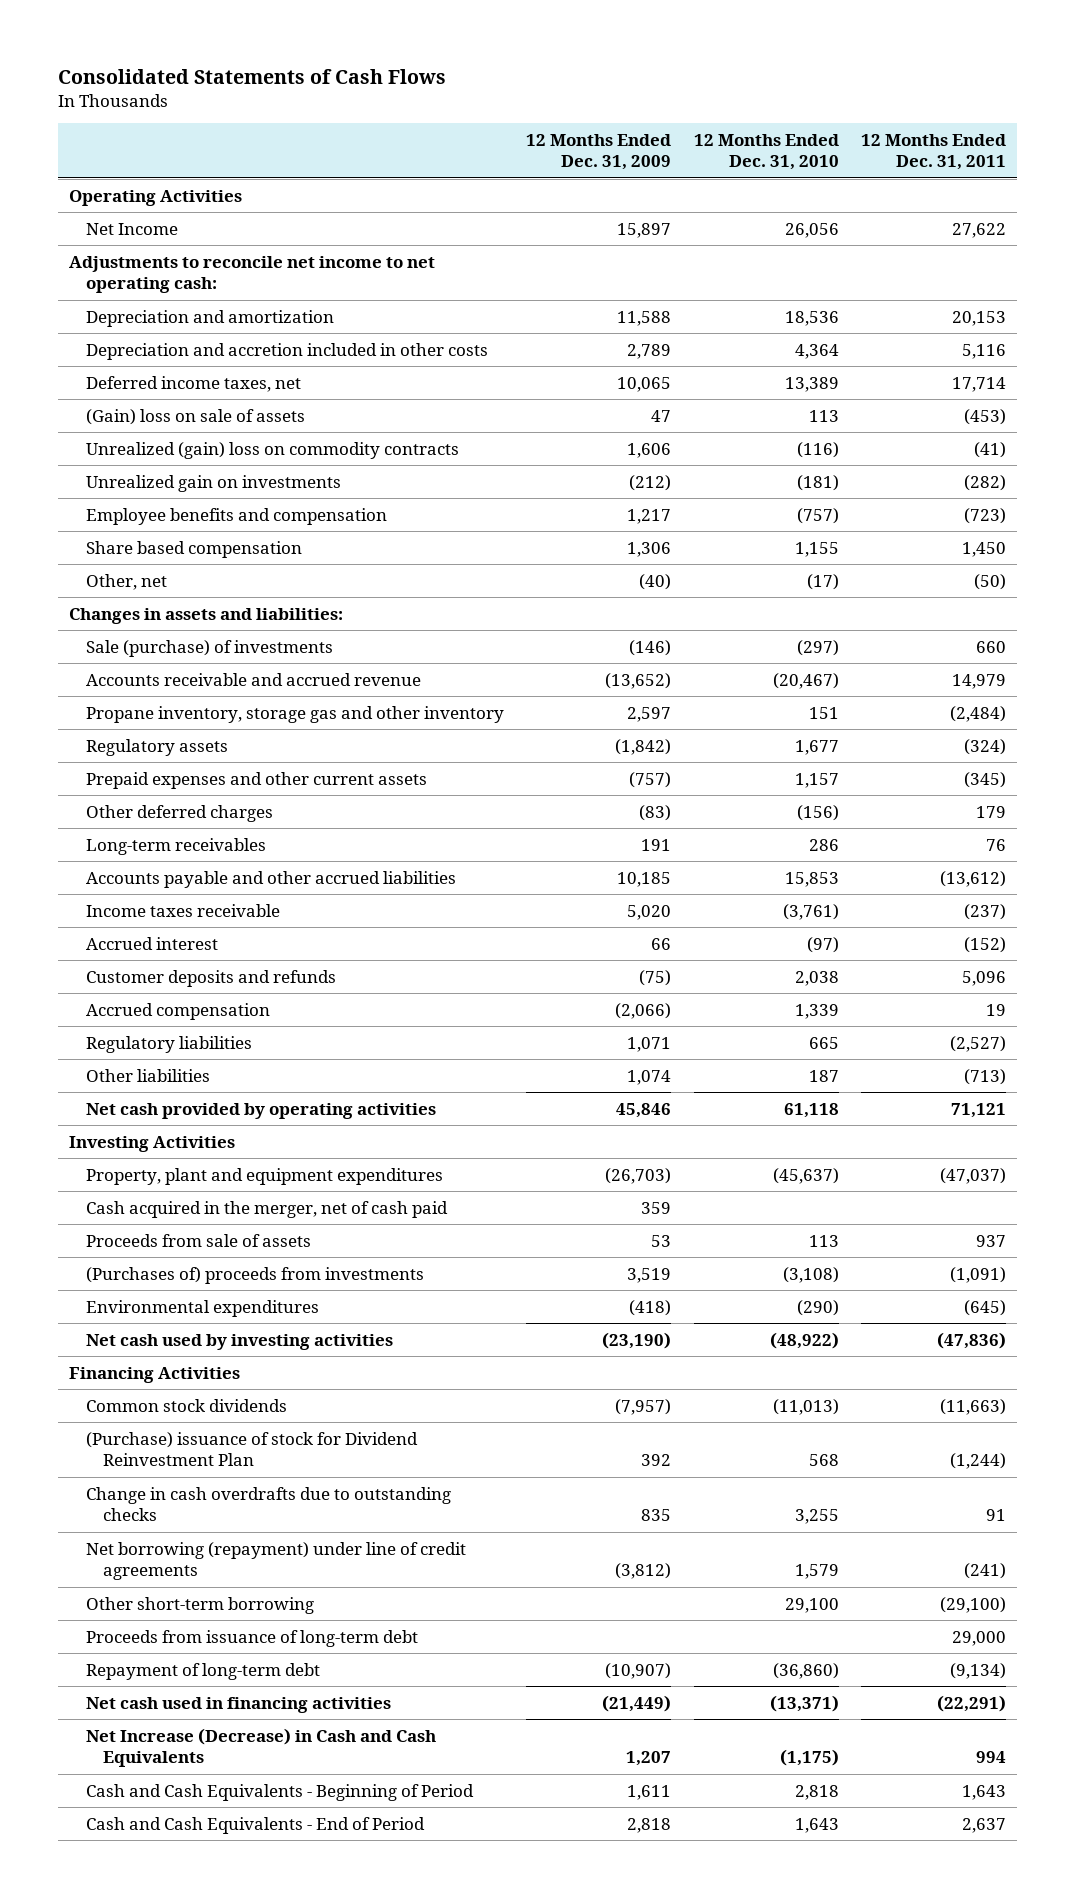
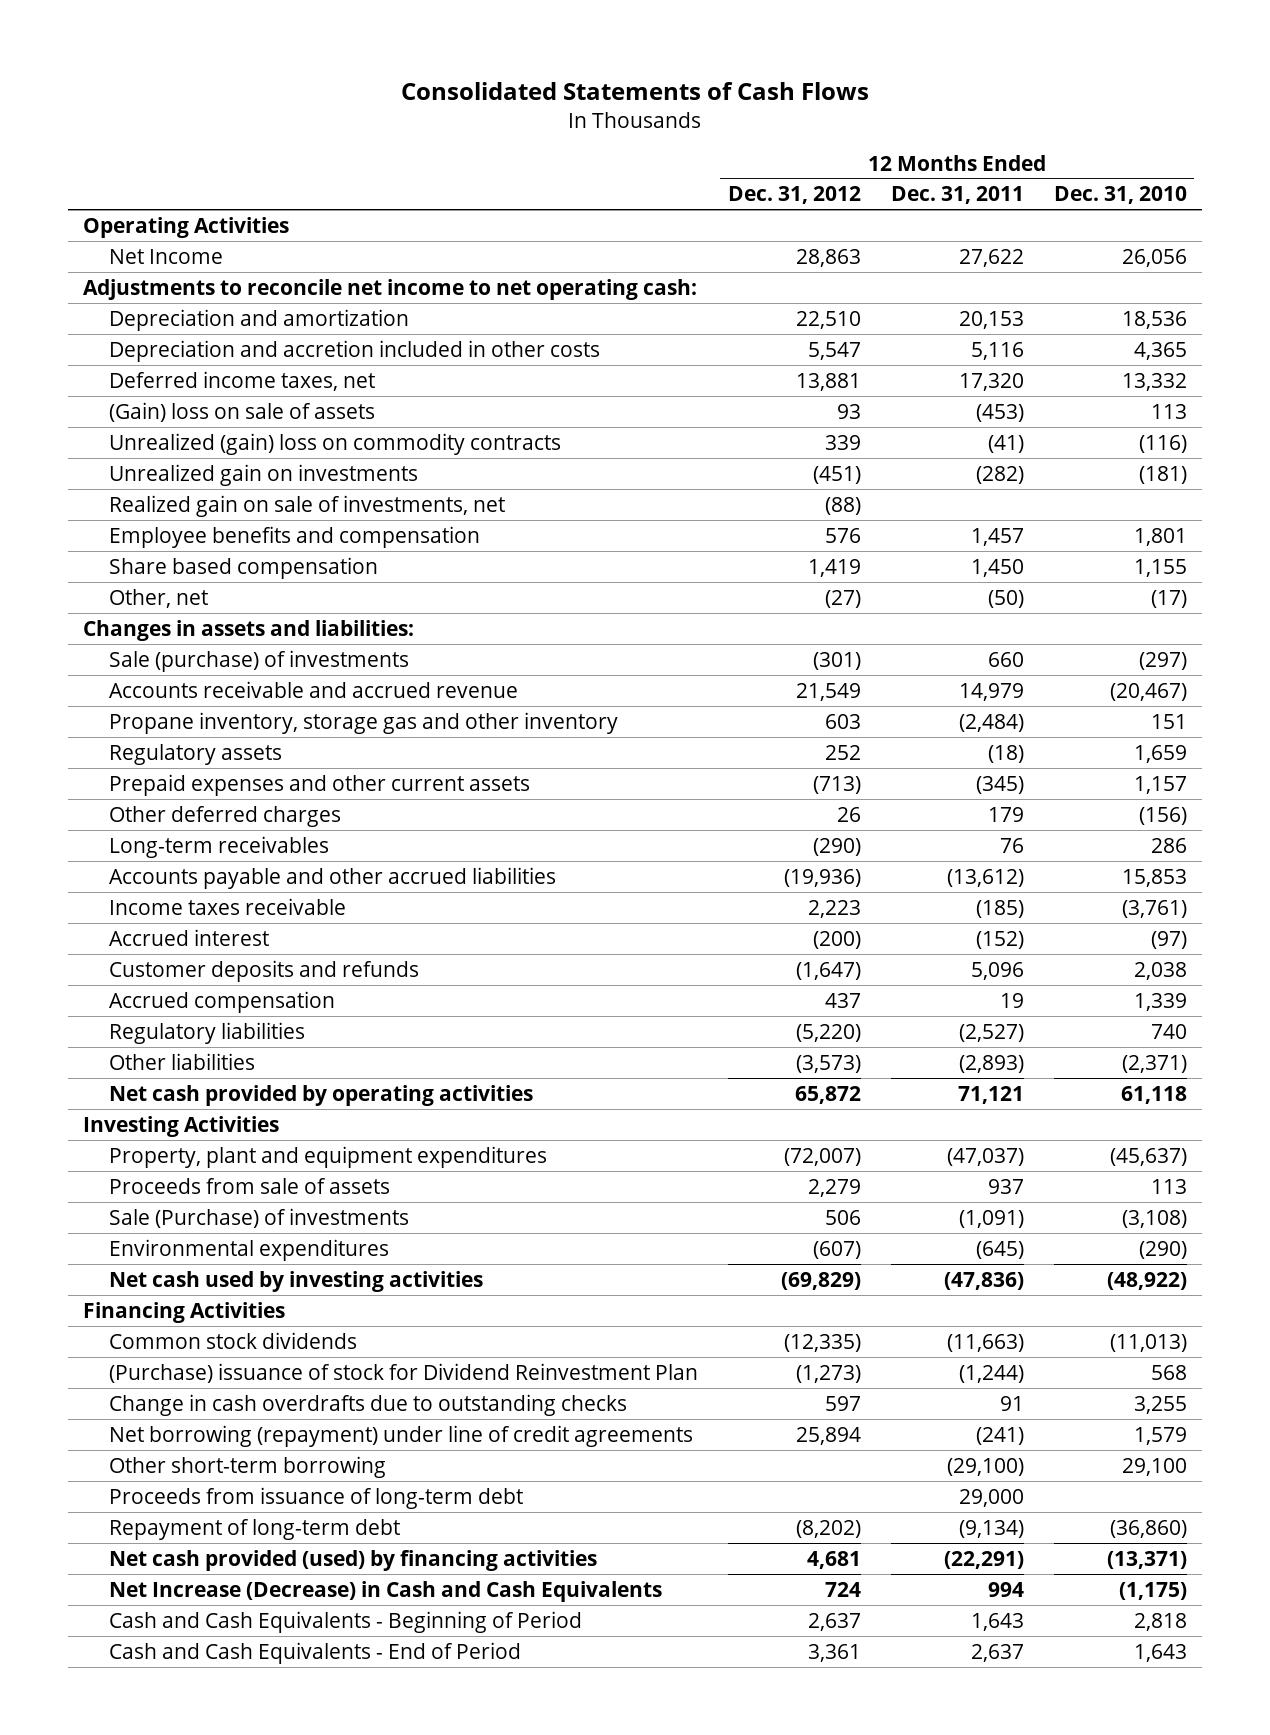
[526,133,672,171] 12 Months Ended Dec. 31, 2009 -> none
none -> [727,186,861,205] Dec. 31, 2012
[794,343,839,359] 4,364 -> [1133,341,1187,360] 4,365
[784,376,839,392] 13,389 -> [1121,372,1187,391] 13,332
[952,376,1007,392] 17,714 -> [958,372,1024,391] 17,320
none -> [108,494,505,517] Realized gain on sale of investments, net
[796,507,839,524] (757) -> [1133,527,1187,546] 1,801
[964,507,1007,524] (723) -> [970,527,1024,546] 1,457
[794,739,839,755] 1,677 -> [1133,744,1187,763] 1,659
[964,738,1007,755] (324) -> [987,744,1024,763] (18)
[964,903,1007,920] (237) -> [975,899,1024,918] (185)
[808,1036,839,1049] 665 -> [1150,1023,1187,1039] 740
[808,1069,839,1082] 187 -> [1121,1054,1187,1073] (2,371)
[964,1068,1007,1085] (713) -> [958,1054,1024,1073] (2,893)
[86,1200,449,1218] Cash acquired in the merger, net of cash paid -> none
[86,1266,425,1284] (Purchases of) proceeds from investments -> [108,1207,409,1228] Sale (Purchase) of investments
[86,1696,392,1713] Net cash used in financing activities -> [108,1549,597,1571] Net cash provided (used) by financing activities

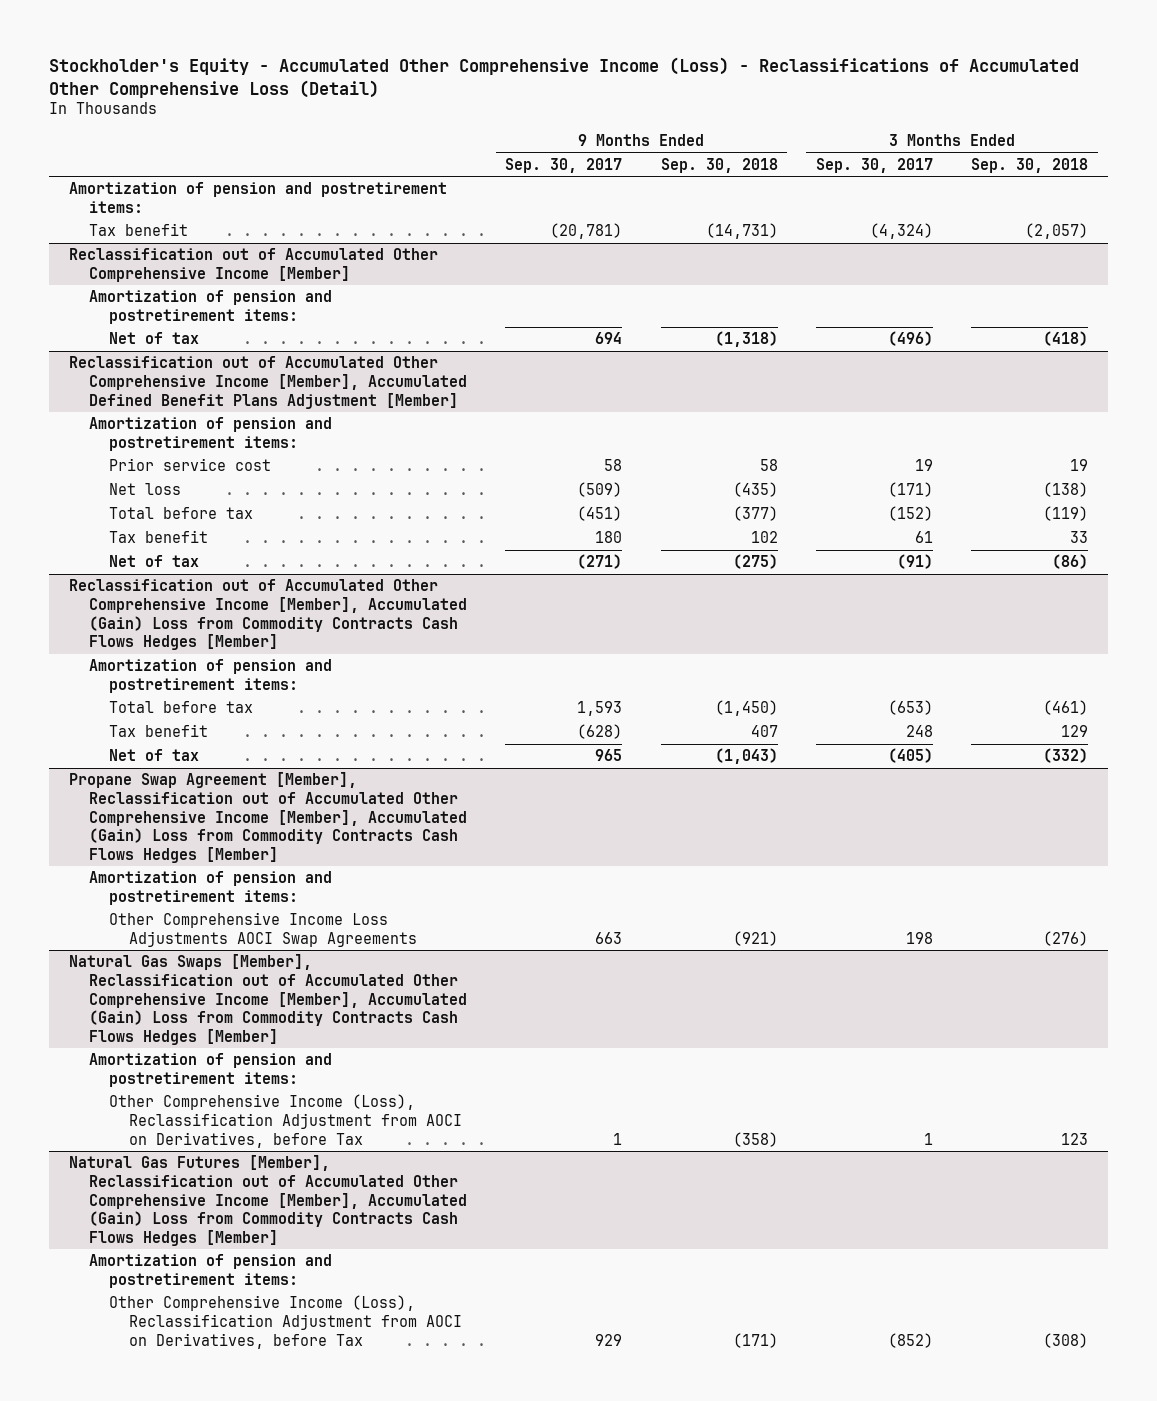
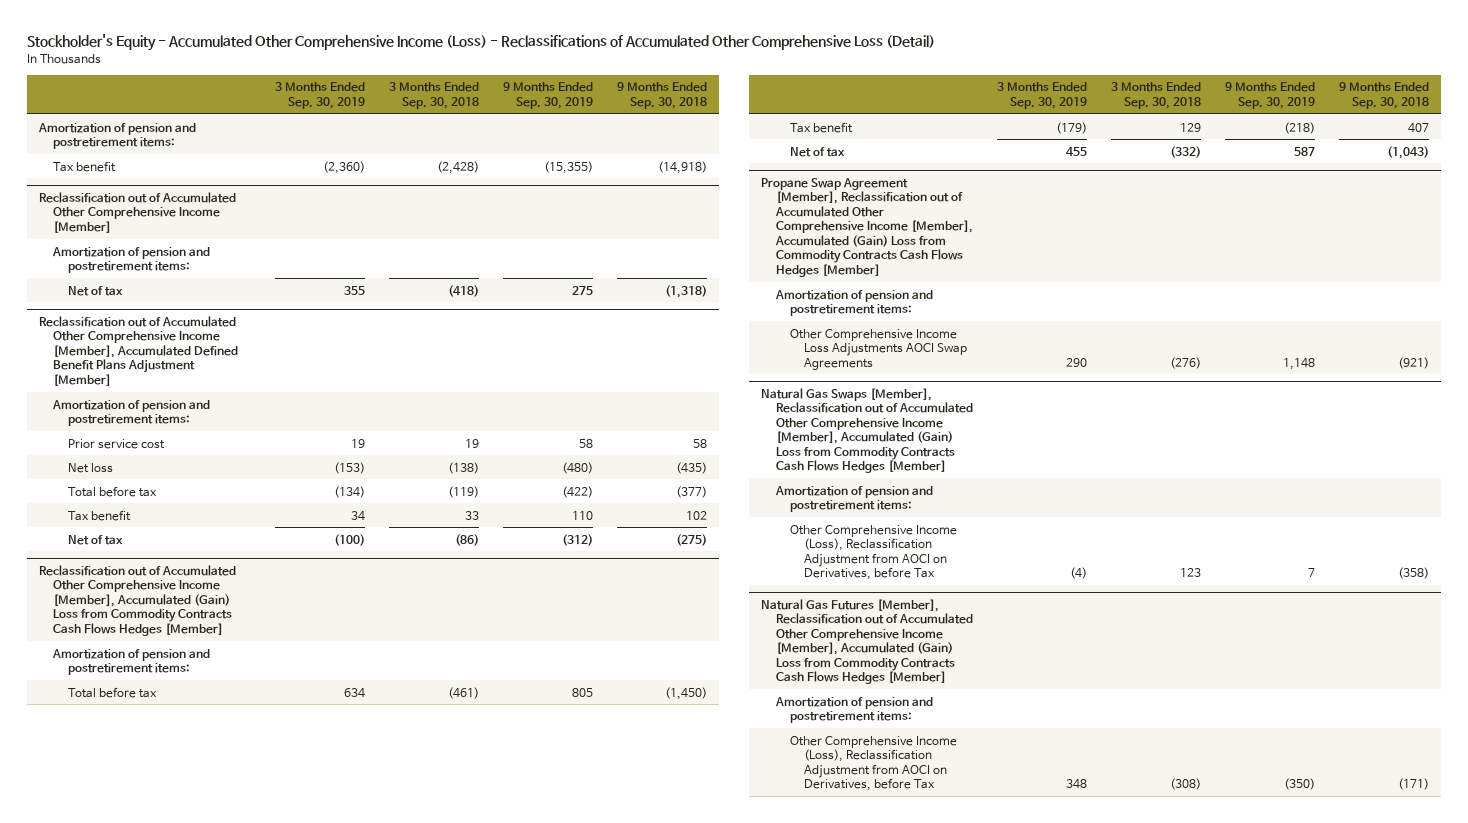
[505,157,623,173] Sep. 30, 2017 -> none
[816,157,934,173] Sep. 30, 2017 -> none
none -> [274,82,365,109] 3 Months Ended Sep. 30, 2019
none -> [502,82,593,109] 9 Months Ended Sep. 30, 2019
[705,223,778,240] (14,731) -> [657,160,707,174] (14,918)
[1025,223,1089,240] (2,057) -> [436,160,479,174] (2,428)

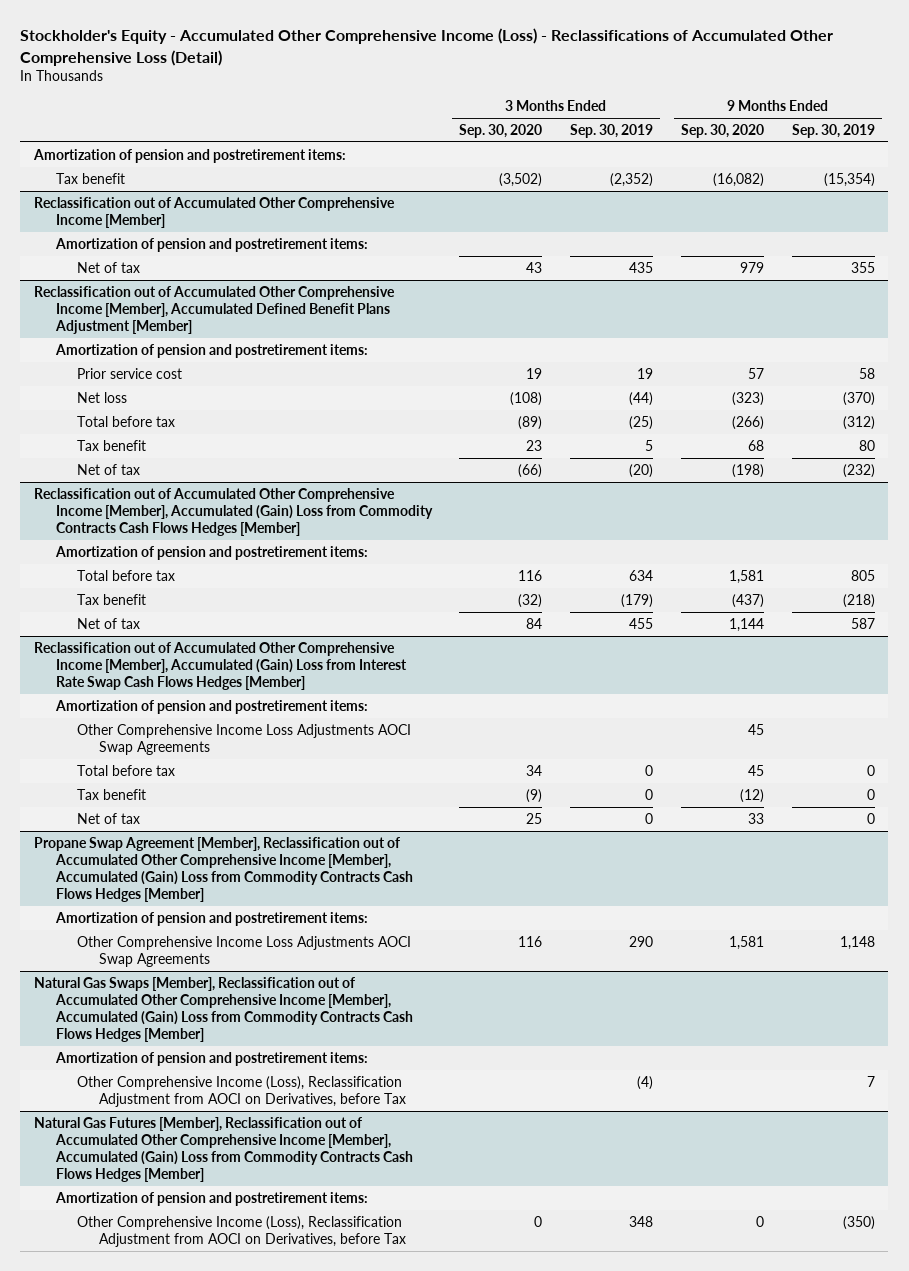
[388,82,479,109] 3 Months Ended Sep. 30, 2018 -> none
[616,82,707,109] 9 Months Ended Sep. 30, 2018 -> none
none -> [459,123,543,138] Sep. 30, 2020
none -> [680,123,764,138] Sep. 30, 2020
[322,160,365,174] (2,360) -> [610,172,654,187] (2,352)
[543,160,593,174] (15,355) -> [823,172,875,187] (15,354)
[343,285,365,295] 355 -> [629,261,654,273] 435
[571,285,593,296] 275 -> [850,261,875,273] 355
[333,461,365,474] (153) -> [629,391,654,406] (44)
[561,461,593,474] (480) -> [842,391,875,406] (370)
[333,485,365,498] (134) -> [629,415,654,430] (25)
[561,485,593,498] (422) -> [842,415,875,430] (312)
[350,510,365,521] 34 -> [645,439,654,451] 5
[571,510,593,520] 110 -> [858,439,875,451] 80
[333,533,365,546] (100) -> [629,463,654,478] (20)
[561,533,593,546] (312) -> [842,463,875,478] (232)
none -> [34,641,407,690] Reclassification out of Accumulated Other Comprehensive Income [Member], Accumulated (Gain) Loss from Interest Rate Swap Cash Flows Hedges [Member]
none -> [54,699,368,714] Amortization of pension and postretirement items:
none -> [77,723,412,755] Other Comprehensive Income Loss Adjustments AOCI Swap Agreements
none -> [77,764,176,776] Total before tax
none -> [77,788,147,800] Tax benefit
none -> [77,812,141,824] Net of tax

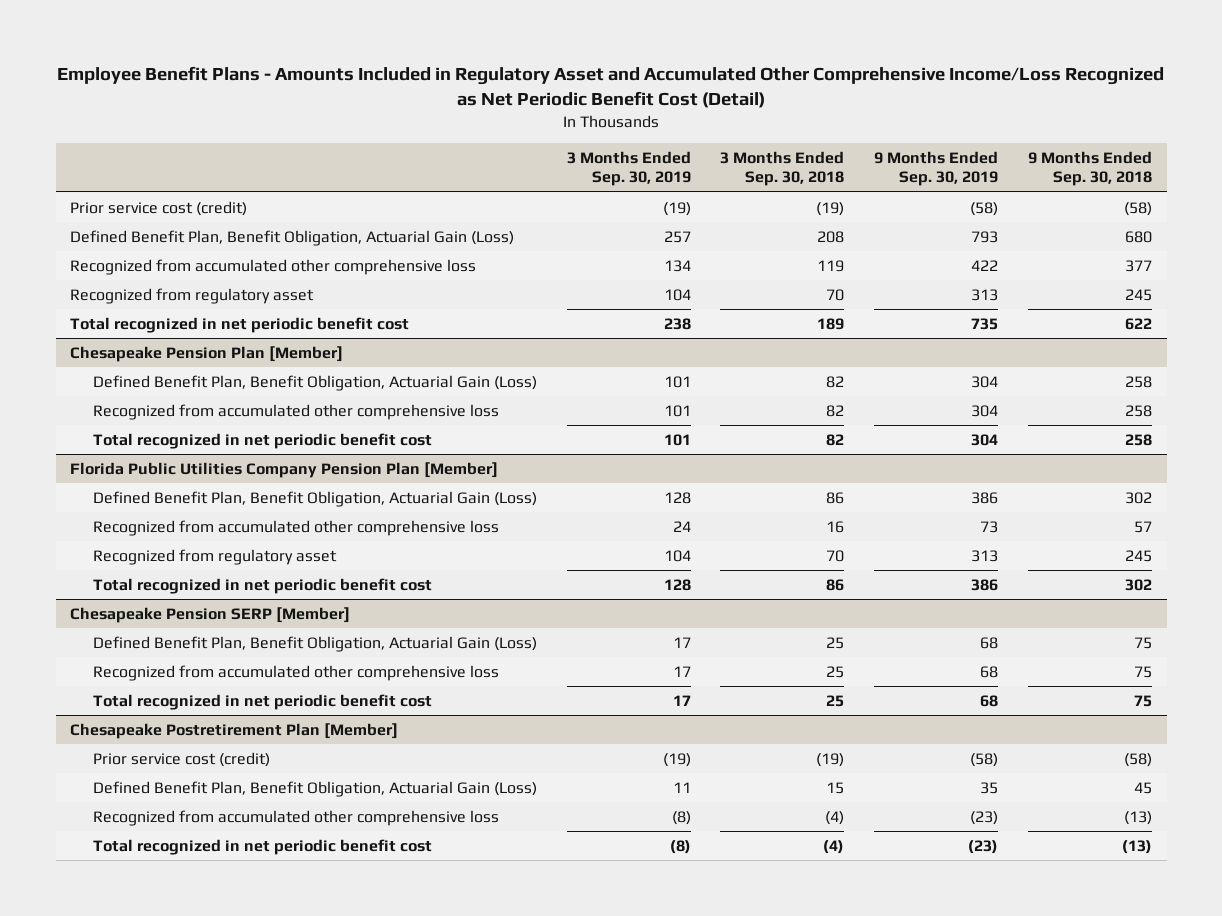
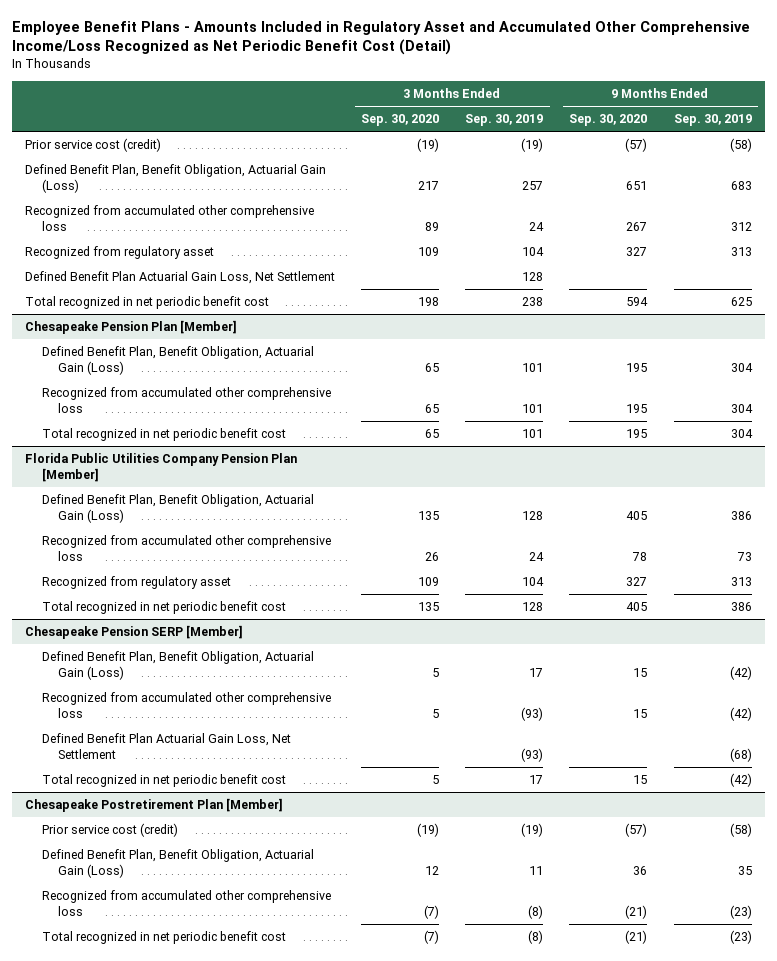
[720,150,845,187] 3 Months Ended Sep. 30, 2018 -> none
[1027,150,1152,187] 9 Months Ended Sep. 30, 2018 -> none
none -> [361,114,440,127] Sep. 30, 2020
none -> [569,114,648,127] Sep. 30, 2020
[971,230,999,243] 793 -> [730,181,752,191] 683
[663,259,691,272] 134 -> [529,222,545,232] 24
[971,259,999,271] 422 -> [730,222,752,232] 312
none -> [24,271,335,285] Defined Benefit Plan Actuarial Gain Loss, Net Settlement
[971,317,999,330] 735 -> [730,297,752,307] 625
[980,636,999,649] 68 -> [729,666,752,681] (42)
[672,665,691,677] 17 -> [521,707,544,722] (93)
[980,665,999,678] 68 -> [729,707,752,722] (42)
none -> [41,733,291,760] Defined Benefit Plan Actuarial Gain Loss, Net Settlement
[980,694,999,707] 68 -> [729,773,752,788] (42)

